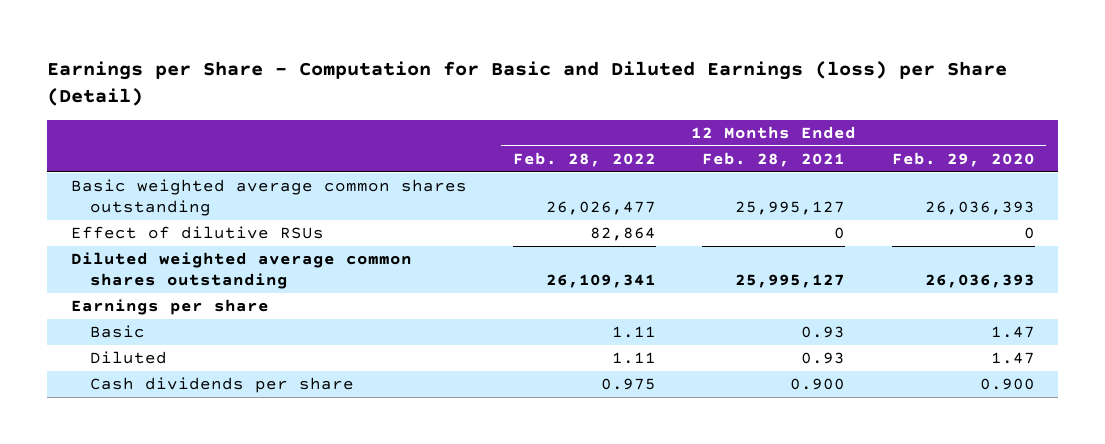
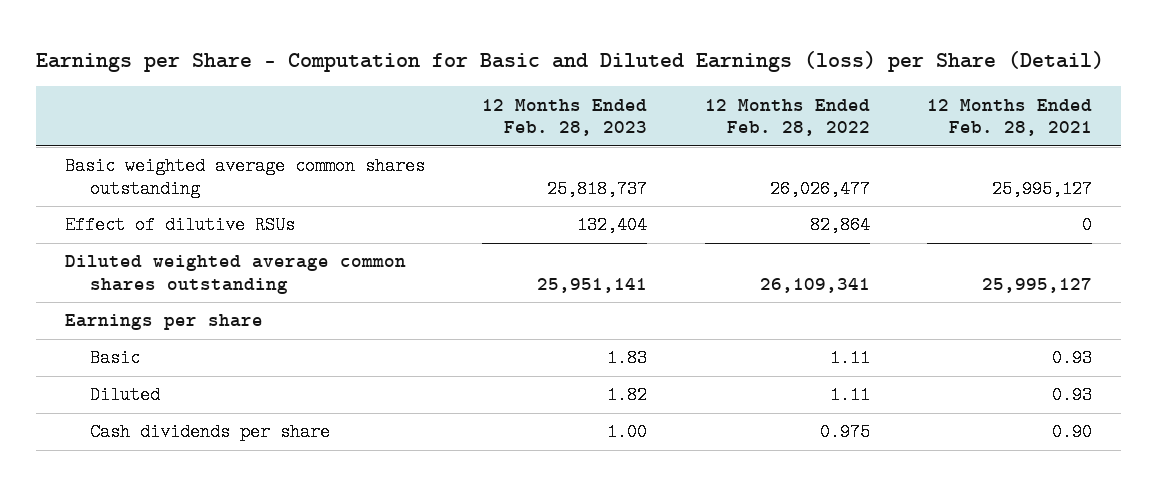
[891,152,1035,168] Feb. 29, 2020 -> none
none -> [482,98,648,137] 12 Months Ended Feb. 28, 2023
[790,378,846,391] 0.900 -> [1052,423,1093,442] 0.90

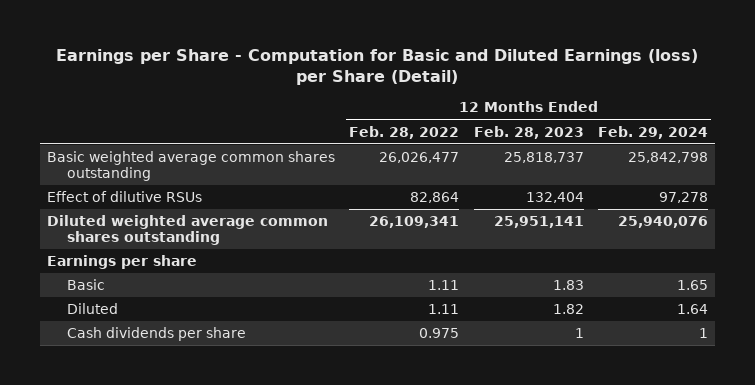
[927,98,1093,137] 12 Months Ended Feb. 28, 2021 -> none
none -> [597,125,708,139] Feb. 29, 2024
[607,423,648,442] 1.00 -> [574,328,584,339] 1

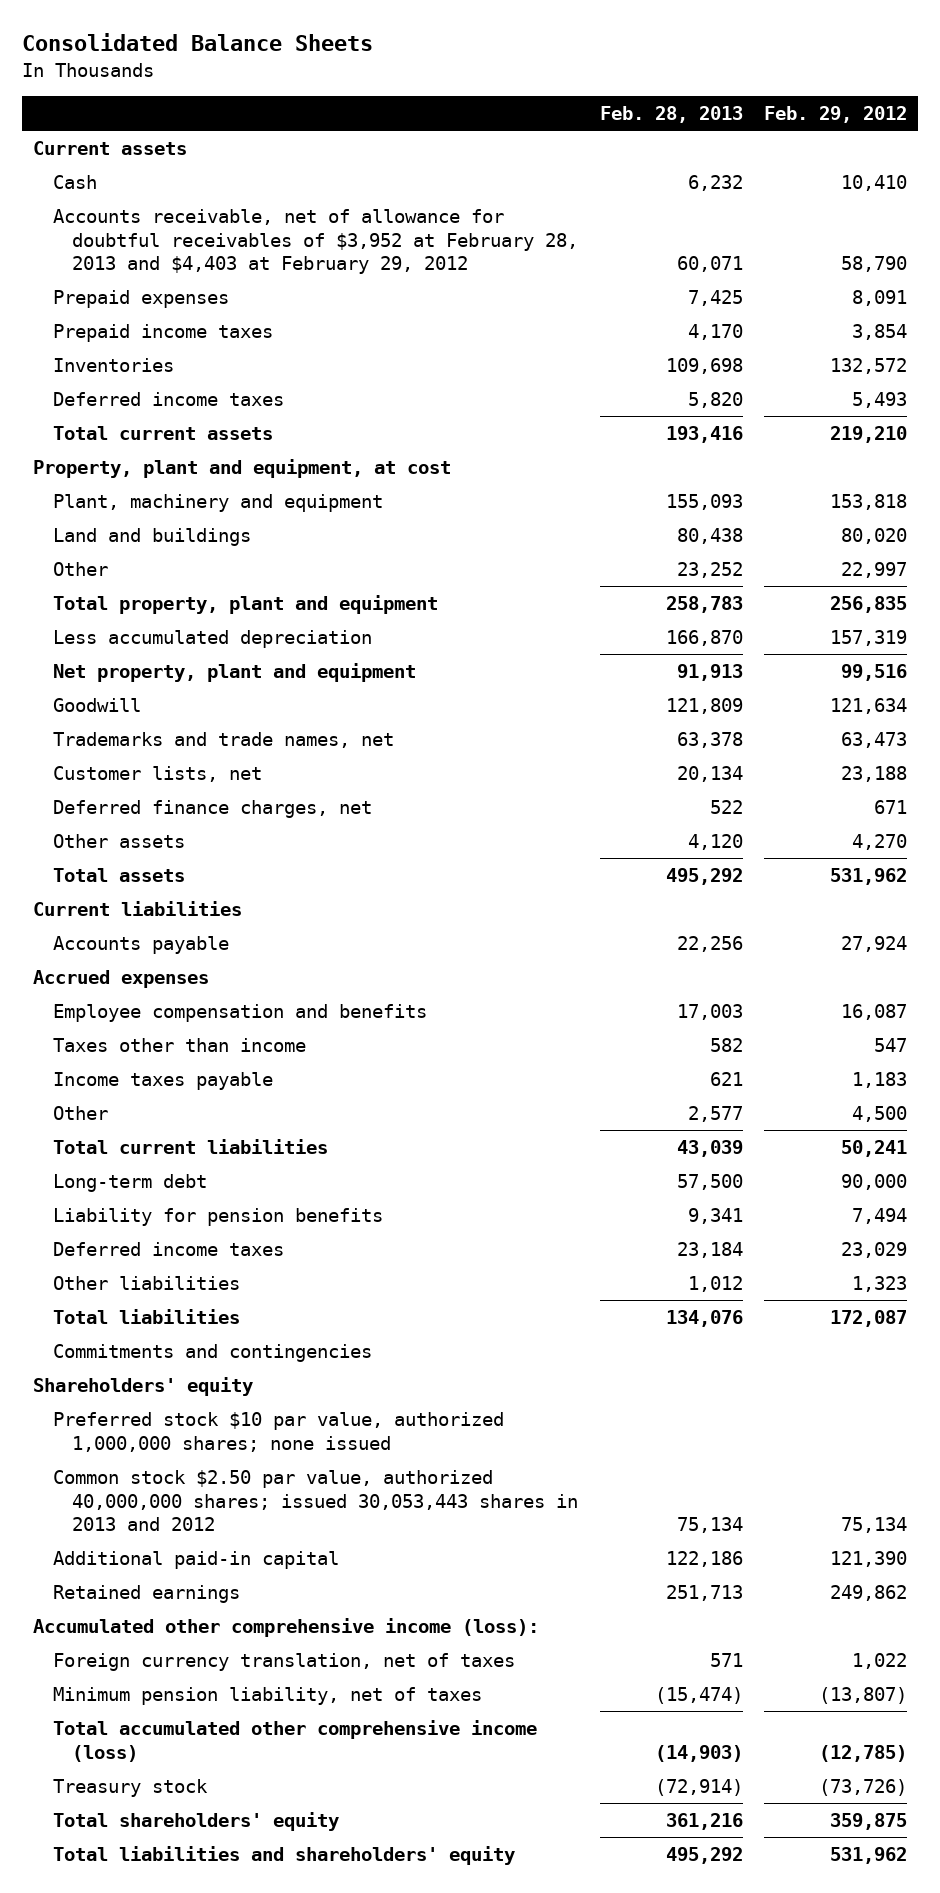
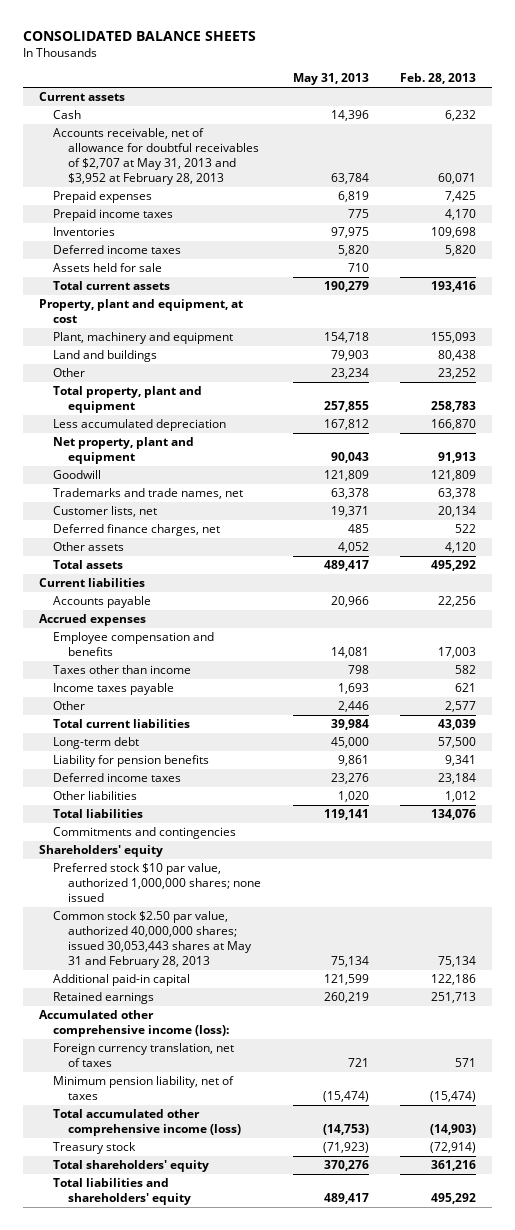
[22,33,374,52] Consolidated Balance Sheets -> [23,31,257,42] CONSOLIDATED BALANCE SHEETS
[763,105,907,123] Feb. 29, 2012 -> none
none -> [292,73,369,86] May 31, 2013
[52,209,579,275] Accounts receivable, net of allowance for doubtful receivables of $3,952 at February 28, 2013 and $4,403 at February 29, 2012 -> [53,128,259,185] Accounts receivable, net of allowance for doubtful receivables of $2,707 at May 31, 2013 and $3,952 at February 28, 2013
none -> [53,263,163,273] Assets held for sale
[52,1470,579,1532] Common stock $2.50 par value, authorized 40,000,000 shares; issued 30,053,443 shares in 2013 and 2012 -> [53,911,252,968] Common stock $2.50 par value, authorized 40,000,000 shares; issued 30,053,443 shares at May 31 and February 28, 2013

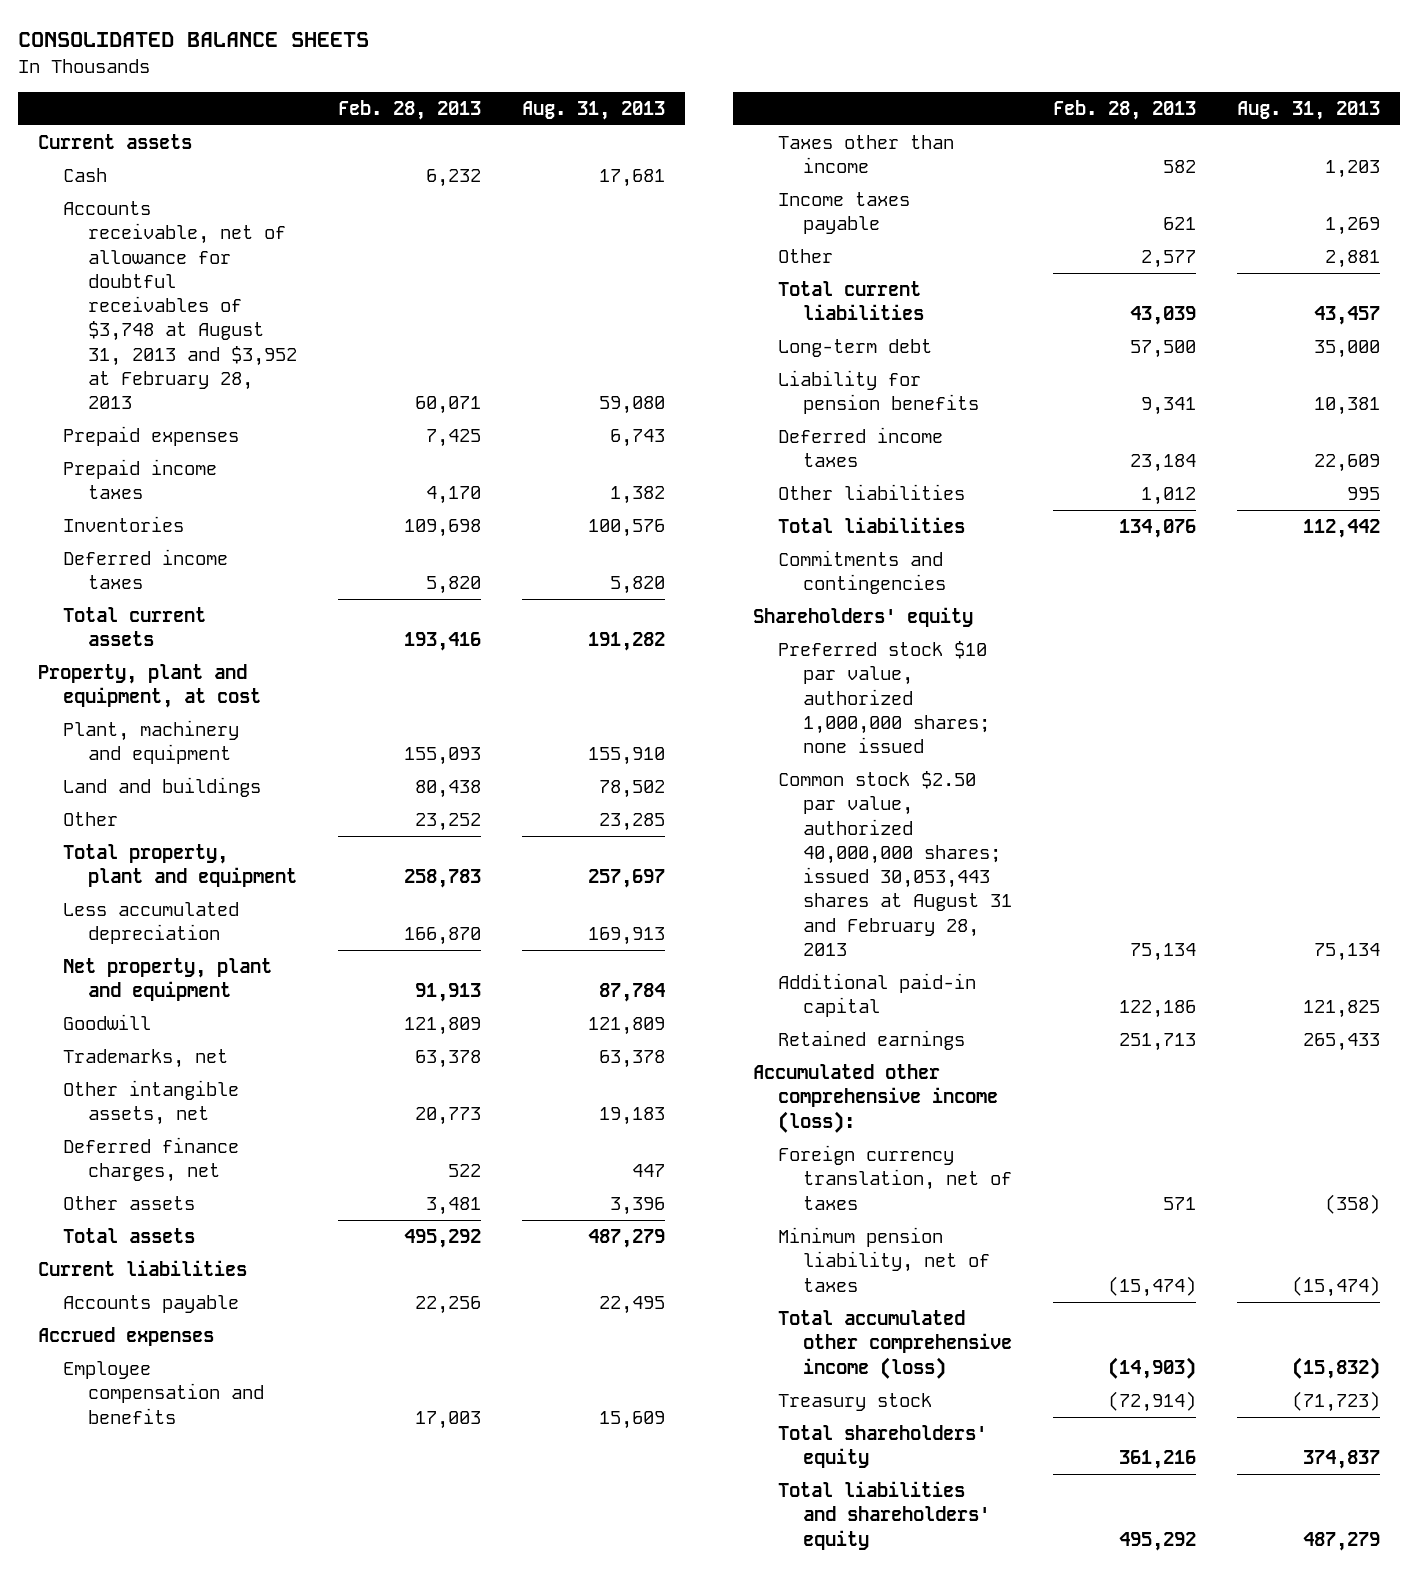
[292,73,369,86] May 31, 2013 -> none
none -> [522,100,666,120] Aug. 31, 2013
[53,128,259,185] Accounts receivable, net of allowance for doubtful receivables of $2,707 at May 31, 2013 and $3,952 at February 28, 2013 -> [63,201,298,409] Accounts receivable, net of allowance for doubtful receivables of $3,748 at August 31, 2013 and $3,952 at February 28, 2013
[53,263,163,273] Assets held for sale -> none
[53,506,158,518] Customer lists, net -> none
[53,488,244,500] Trademarks and trade names, net -> [63,1049,229,1069] Trademarks, net
none -> [63,1080,240,1126] Other intangible assets, net
[445,542,477,554] 4,120 -> [426,1197,482,1216] 3,481
[53,911,252,968] Common stock $2.50 par value, authorized 40,000,000 shares; issued 30,053,443 shares at May 31 and February 28, 2013 -> [777,771,1012,956] Common stock $2.50 par value, authorized 40,000,000 shares; issued 30,053,443 shares at August 31 and February 28, 2013

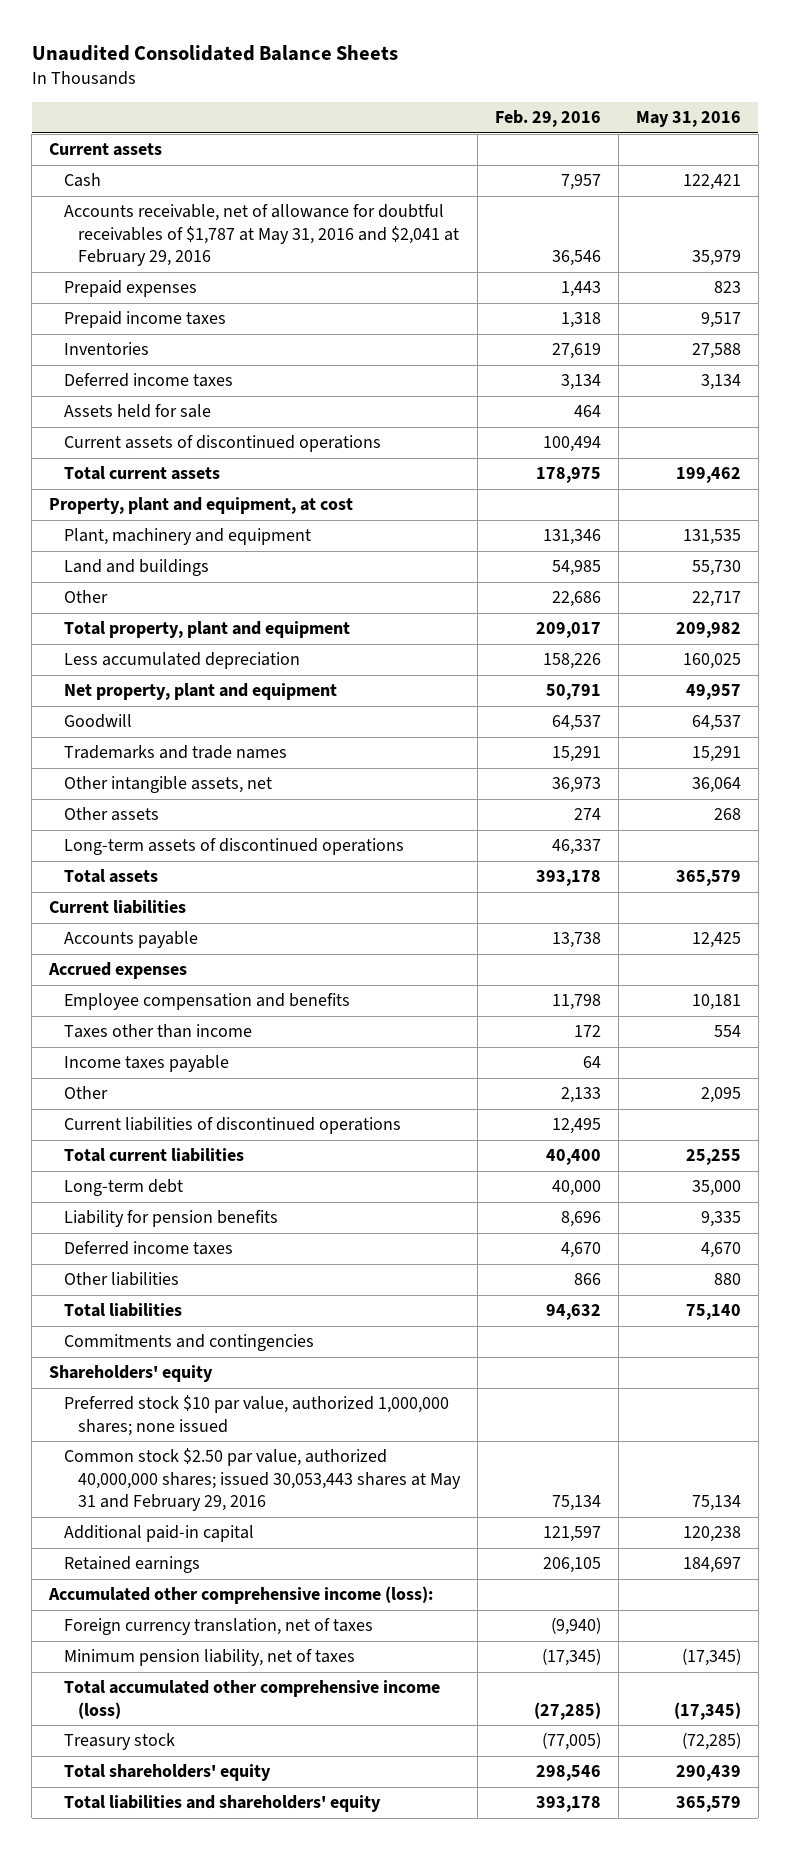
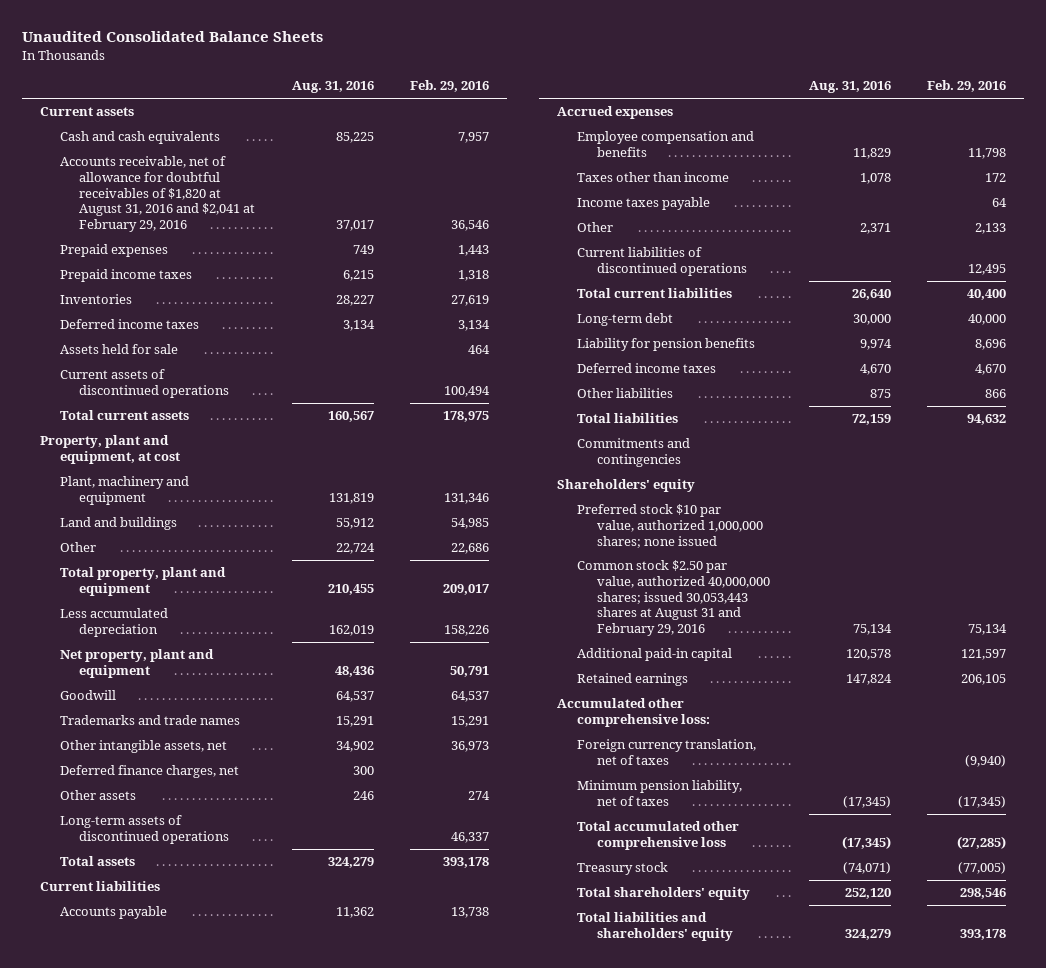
[635,111,741,128] May 31, 2016 -> none
none -> [291,81,374,94] Aug. 31, 2016
[63,173,101,188] Cash -> [59,131,220,145] Cash and cash equivalents
[63,204,460,267] Accounts receivable, net of allowance for doubtful receivables of $1,787 at May 31, 2016 and $2,041 at February 29, 2016 -> [59,156,256,232] Accounts receivable, net of allowance for doubtful receivables of $1,820 at August 31, 2016 and $2,041 at February 29, 2016
none -> [59,765,239,779] Deferred finance charges, net
[63,1448,462,1512] Common stock $2.50 par value, authorized 40,000,000 shares; issued 30,053,443 shares at May 31 and February 29, 2016 -> [576,560,770,636] Common stock $2.50 par value, authorized 40,000,000 shares; issued 30,053,443 shares at August 31 and February 29, 2016
[48,1586,434,1605] Accumulated other comprehensive income (loss): -> [557,698,710,727] Accumulated other comprehensive loss:
[63,1680,440,1719] Total accumulated other comprehensive income (loss) -> [576,821,739,850] Total accumulated other comprehensive loss

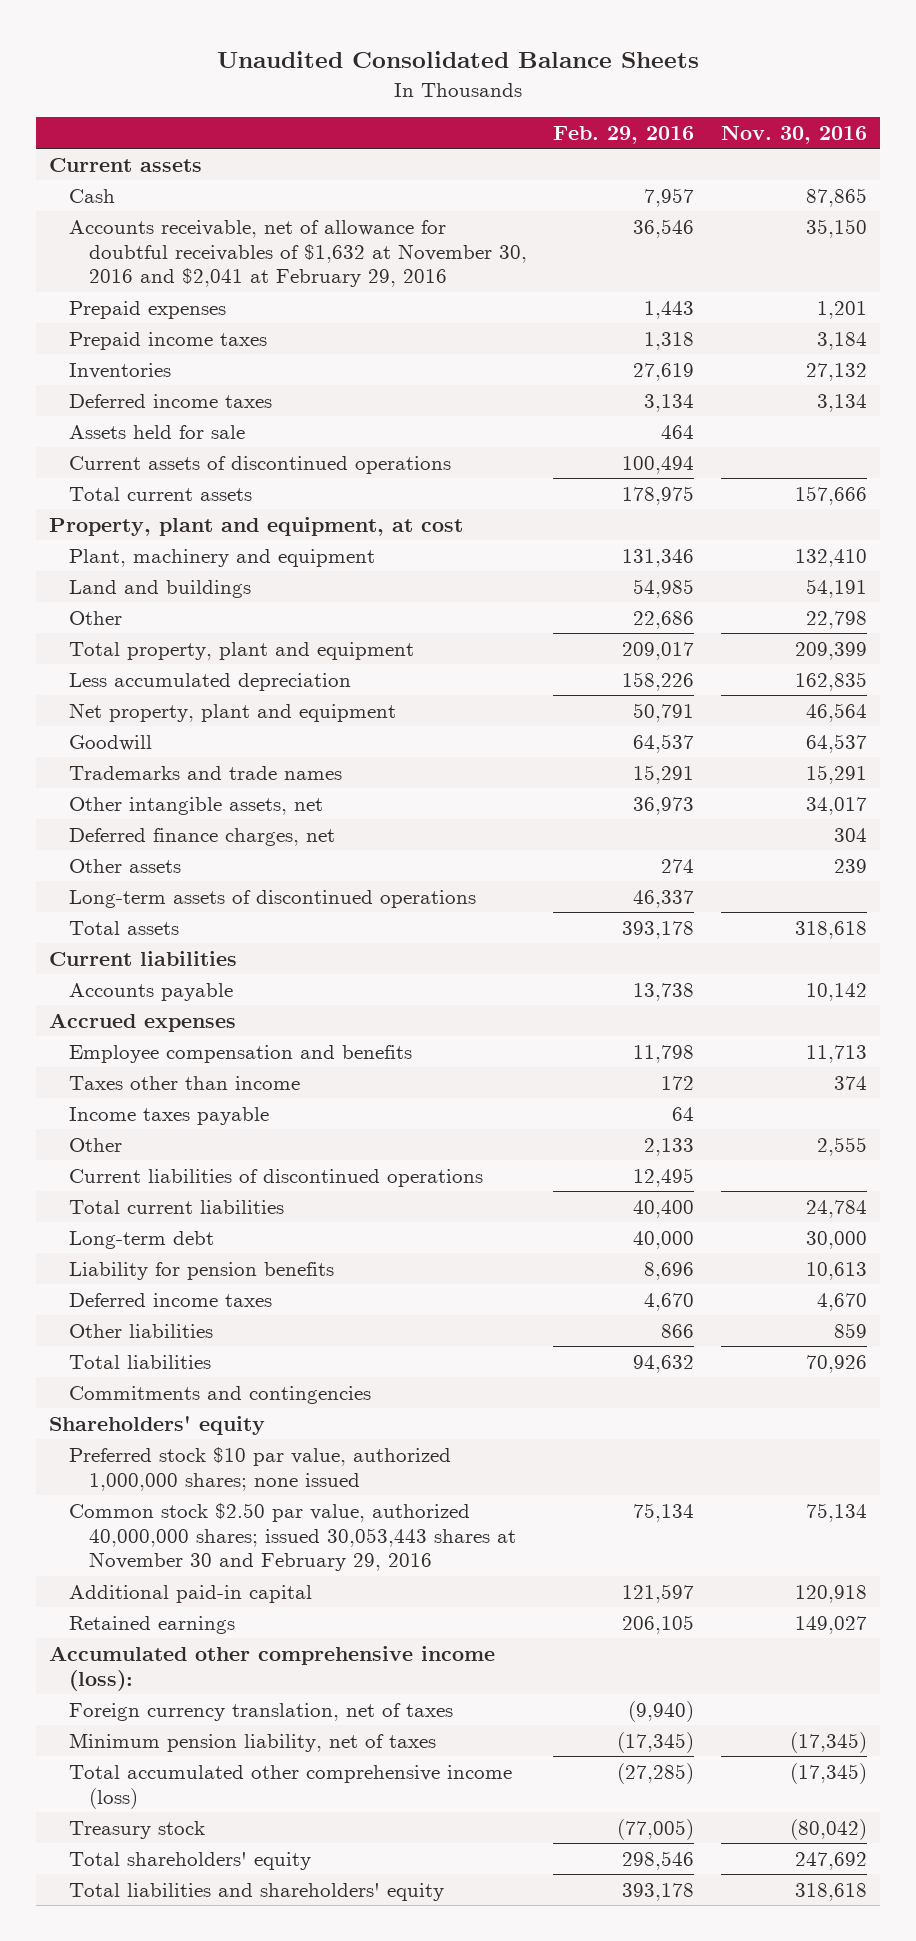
[291,81,374,94] Aug. 31, 2016 -> none
none -> [720,125,867,145] Nov. 30, 2016
[59,131,220,145] Cash and cash equivalents -> [69,188,116,203] Cash
[59,156,256,232] Accounts receivable, net of allowance for doubtful receivables of $1,820 at August 31, 2016 and $2,041 at February 29, 2016 -> [69,219,527,288] Accounts receivable, net of allowance for doubtful receivables of $1,632 at November 30, 2016 and $2,041 at February 29, 2016
[576,560,770,636] Common stock $2.50 par value, authorized 40,000,000 shares; issued 30,053,443 shares at August 31 and February 29, 2016 -> [69,1502,516,1572] Common stock $2.50 par value, authorized 40,000,000 shares; issued 30,053,443 shares at November 30 and February 29, 2016
[557,698,710,727] Accumulated other comprehensive loss: -> [49,1645,496,1691] Accumulated other comprehensive income (loss):
[576,821,739,850] Total accumulated other comprehensive loss -> [69,1764,513,1809] Total accumulated other comprehensive income (loss)

